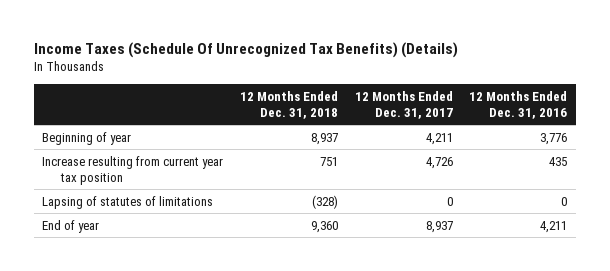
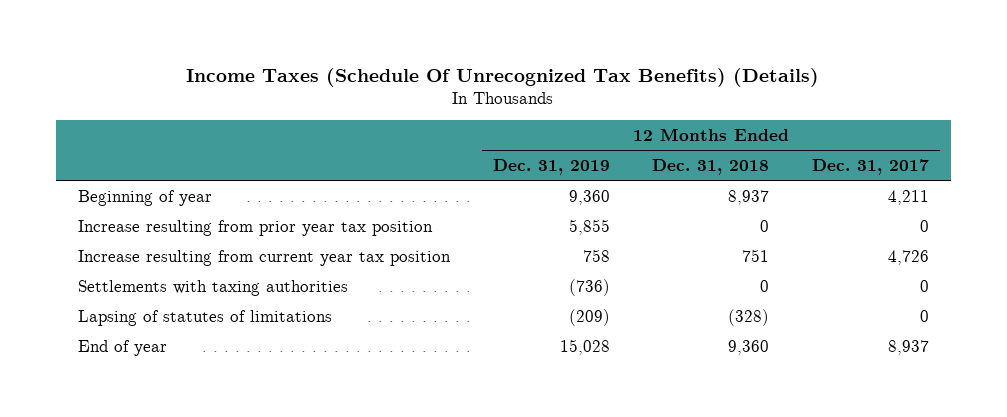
[469,90,568,119] 12 Months Ended Dec. 31, 2016 -> none
none -> [492,158,610,175] Dec. 31, 2019
none -> [77,219,433,236] Increase resulting from prior year tax position
none -> [77,279,348,296] Settlements with taxing authorities

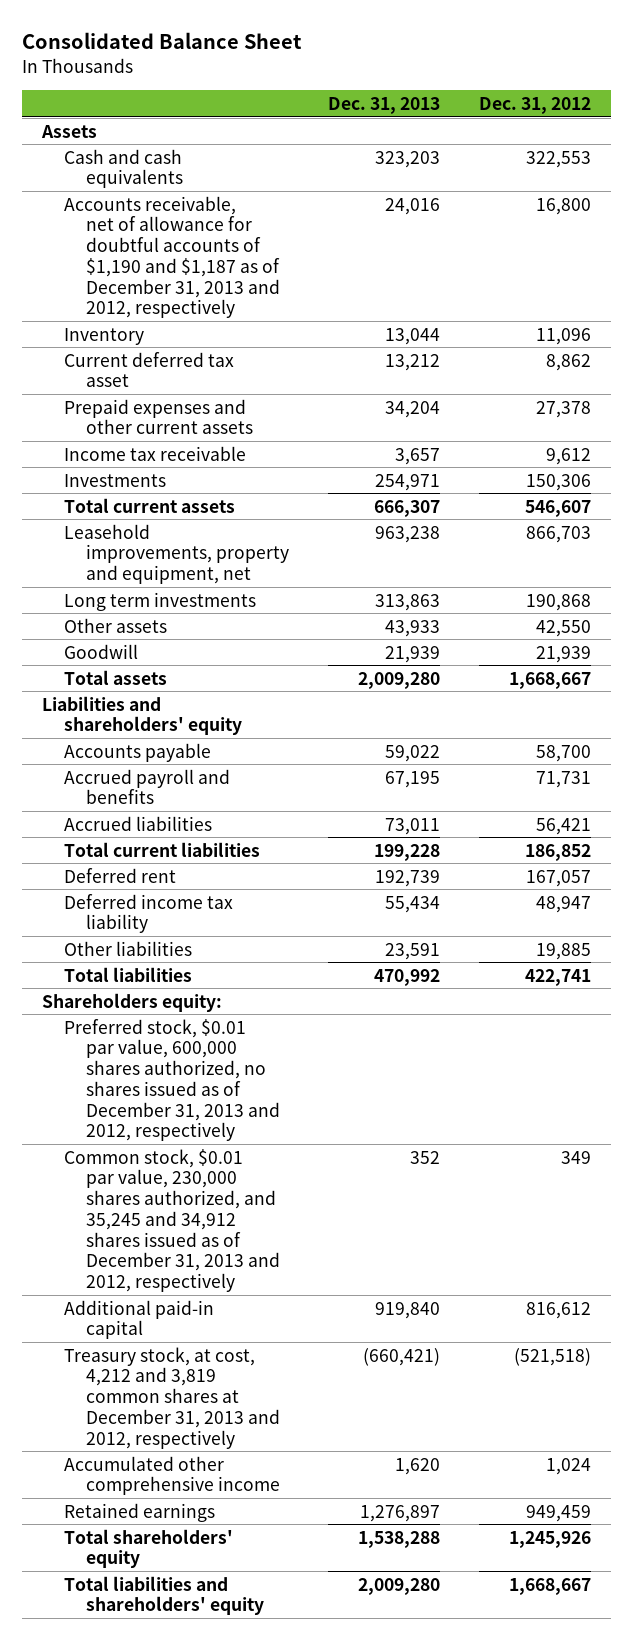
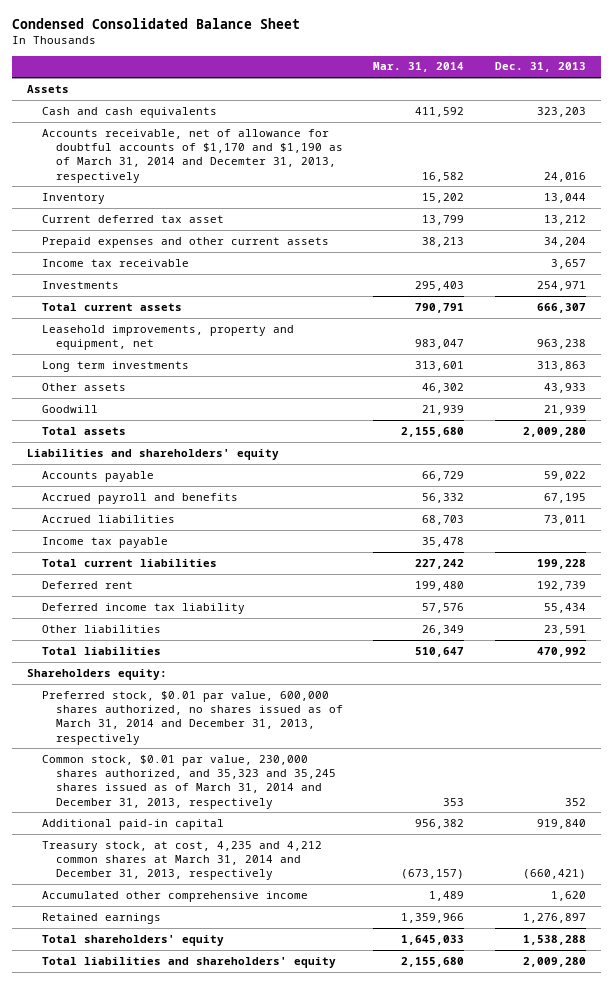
[22,32,303,50] Consolidated Balance Sheet -> [11,18,300,30] Condensed Consolidated Balance Sheet
[479,96,592,114] Dec. 31, 2012 -> none
none -> [373,62,465,73] Mar. 31, 2014
[64,195,281,319] Accounts receivable, net of allowance for doubtful accounts of $1,190 and $1,187 as of December 31, 2013 and 2012, respectively -> [41,128,344,183] Accounts receivable, net of allowance for doubtful accounts of $1,170 and $1,190 as of March 31, 2014 and Decemter 31, 2013, respectively
none -> [41,536,168,548] Income tax payable
[64,1018,281,1142] Preferred stock, $0.01 par value, 600,000 shares authorized, no shares issued as of December 31, 2013 and 2012, respectively -> [41,690,344,745] Preferred stock, $0.01 par value, 600,000 shares authorized, no shares issued as of March 31, 2014 and December 31, 2013, respectively
[64,1148,281,1293] Common stock, $0.01 par value, 230,000 shares authorized, and 35,245 and 34,912 shares issued as of December 31, 2013 and 2012, respectively -> [41,754,337,809] Common stock, $0.01 par value, 230,000 shares authorized, and 35,323 and 35,245 shares issued as of March 31, 2014 and December 31, 2013, respectively
[64,1346,281,1449] Treasury stock, at cost, 4,212 and 3,819 common shares at December 31, 2013 and 2012, respectively -> [41,840,322,881] Treasury stock, at cost, 4,235 and 4,212 common shares at March 31, 2014 and December 31, 2013, respectively

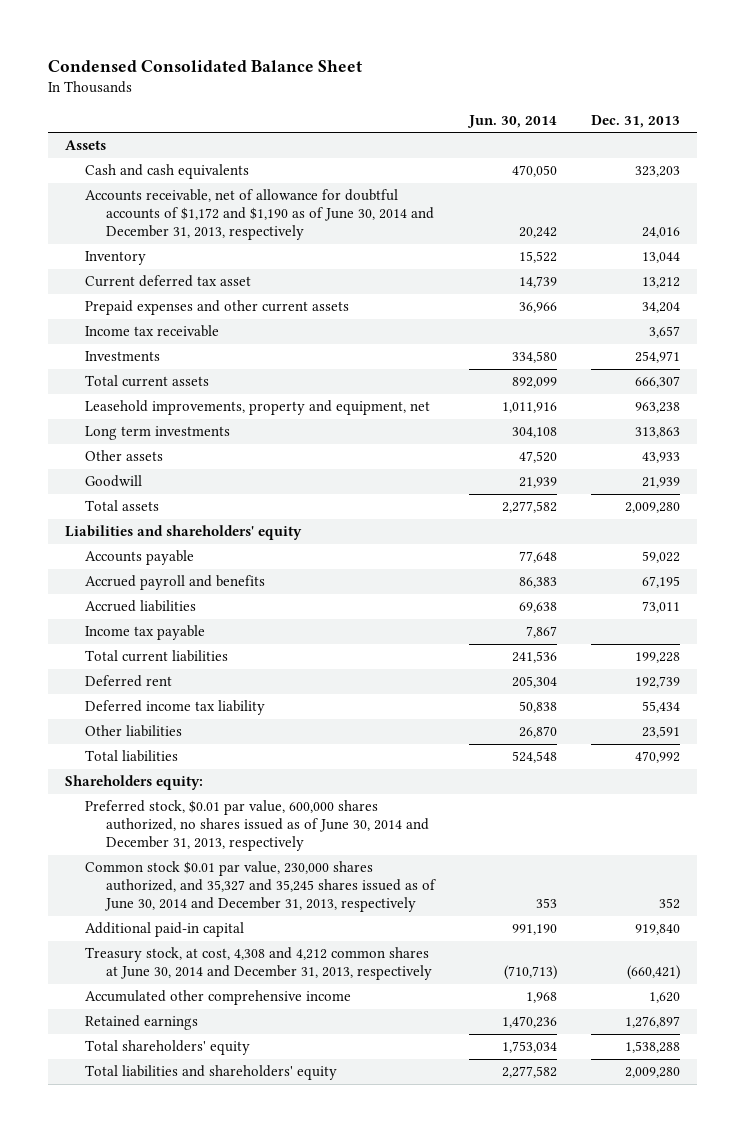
[373,62,465,73] Mar. 31, 2014 -> none
none -> [466,114,557,128] Jun. 30, 2014
[41,128,344,183] Accounts receivable, net of allowance for doubtful accounts of $1,170 and $1,190 as of March 31, 2014 and Decemter 31, 2013, respectively -> [85,189,434,241] Accounts receivable, net of allowance for doubtful accounts of $1,172 and $1,190 as of June 30, 2014 and December 31, 2013, respectively
[41,690,344,745] Preferred stock, $0.01 par value, 600,000 shares authorized, no shares issued as of March 31, 2014 and December 31, 2013, respectively -> [85,800,429,852] Preferred stock, $0.01 par value, 600,000 shares authorized, no shares issued as of June 30, 2014 and December 31, 2013, respectively
[41,754,337,809] Common stock, $0.01 par value, 230,000 shares authorized, and 35,323 and 35,245 shares issued as of March 31, 2014 and December 31, 2013, respectively -> [85,861,436,913] Common stock $0.01 par value, 230,000 shares authorized, and 35,327 and 35,245 shares issued as of June 30, 2014 and December 31, 2013, respectively
[41,840,322,881] Treasury stock, at cost, 4,235 and 4,212 common shares at March 31, 2014 and December 31, 2013, respectively -> [85,947,432,981] Treasury stock, at cost, 4,308 and 4,212 common shares at June 30, 2014 and December 31, 2013, respectively

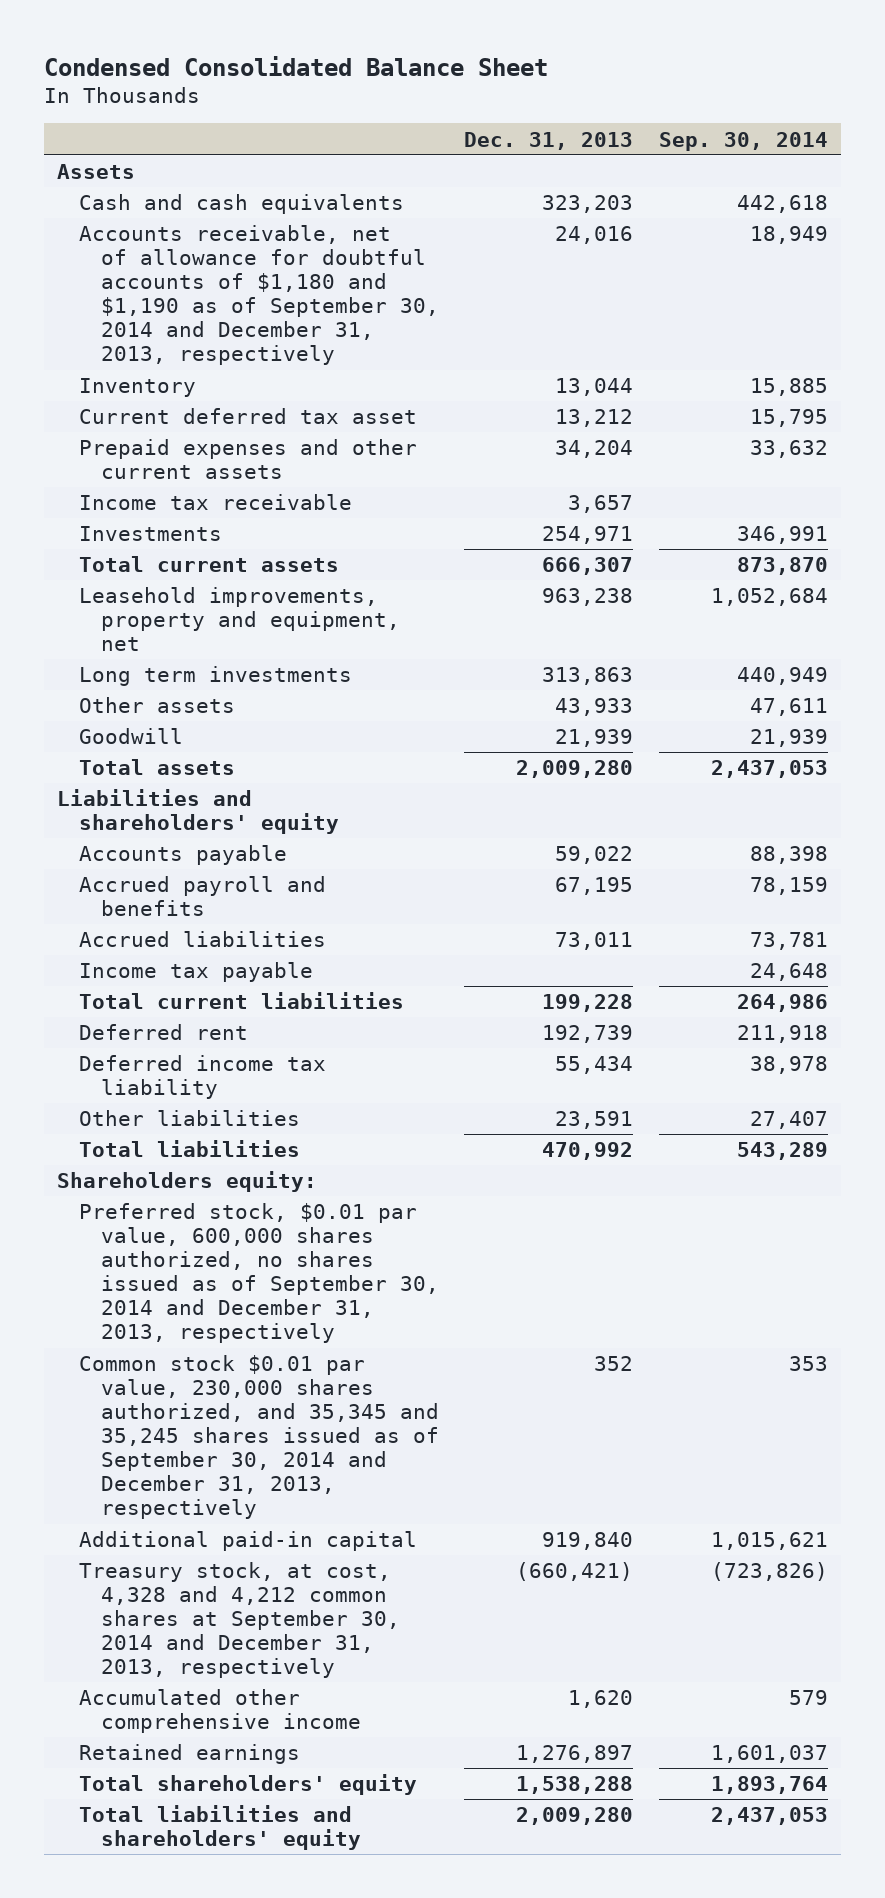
[466,114,557,128] Jun. 30, 2014 -> none
none -> [658,131,828,151] Sep. 30, 2014
[85,189,434,241] Accounts receivable, net of allowance for doubtful accounts of $1,172 and $1,190 as of June 30, 2014 and December 31, 2013, respectively -> [78,225,439,366] Accounts receivable, net of allowance for doubtful accounts of $1,180 and $1,190 as of September 30, 2014 and December 31, 2013, respectively
[85,800,429,852] Preferred stock, $0.01 par value, 600,000 shares authorized, no shares issued as of June 30, 2014 and December 31, 2013, respectively -> [78,1203,439,1344] Preferred stock, $0.01 par value, 600,000 shares authorized, no shares issued as of September 30, 2014 and December 31, 2013, respectively
[85,861,436,913] Common stock $0.01 par value, 230,000 shares authorized, and 35,327 and 35,245 shares issued as of June 30, 2014 and December 31, 2013, respectively -> [78,1355,439,1520] Common stock $0.01 par value, 230,000 shares authorized, and 35,345 and 35,245 shares issued as of September 30, 2014 and December 31, 2013, respectively
[85,947,432,981] Treasury stock, at cost, 4,308 and 4,212 common shares at June 30, 2014 and December 31, 2013, respectively -> [78,1562,400,1679] Treasury stock, at cost, 4,328 and 4,212 common shares at September 30, 2014 and December 31, 2013, respectively

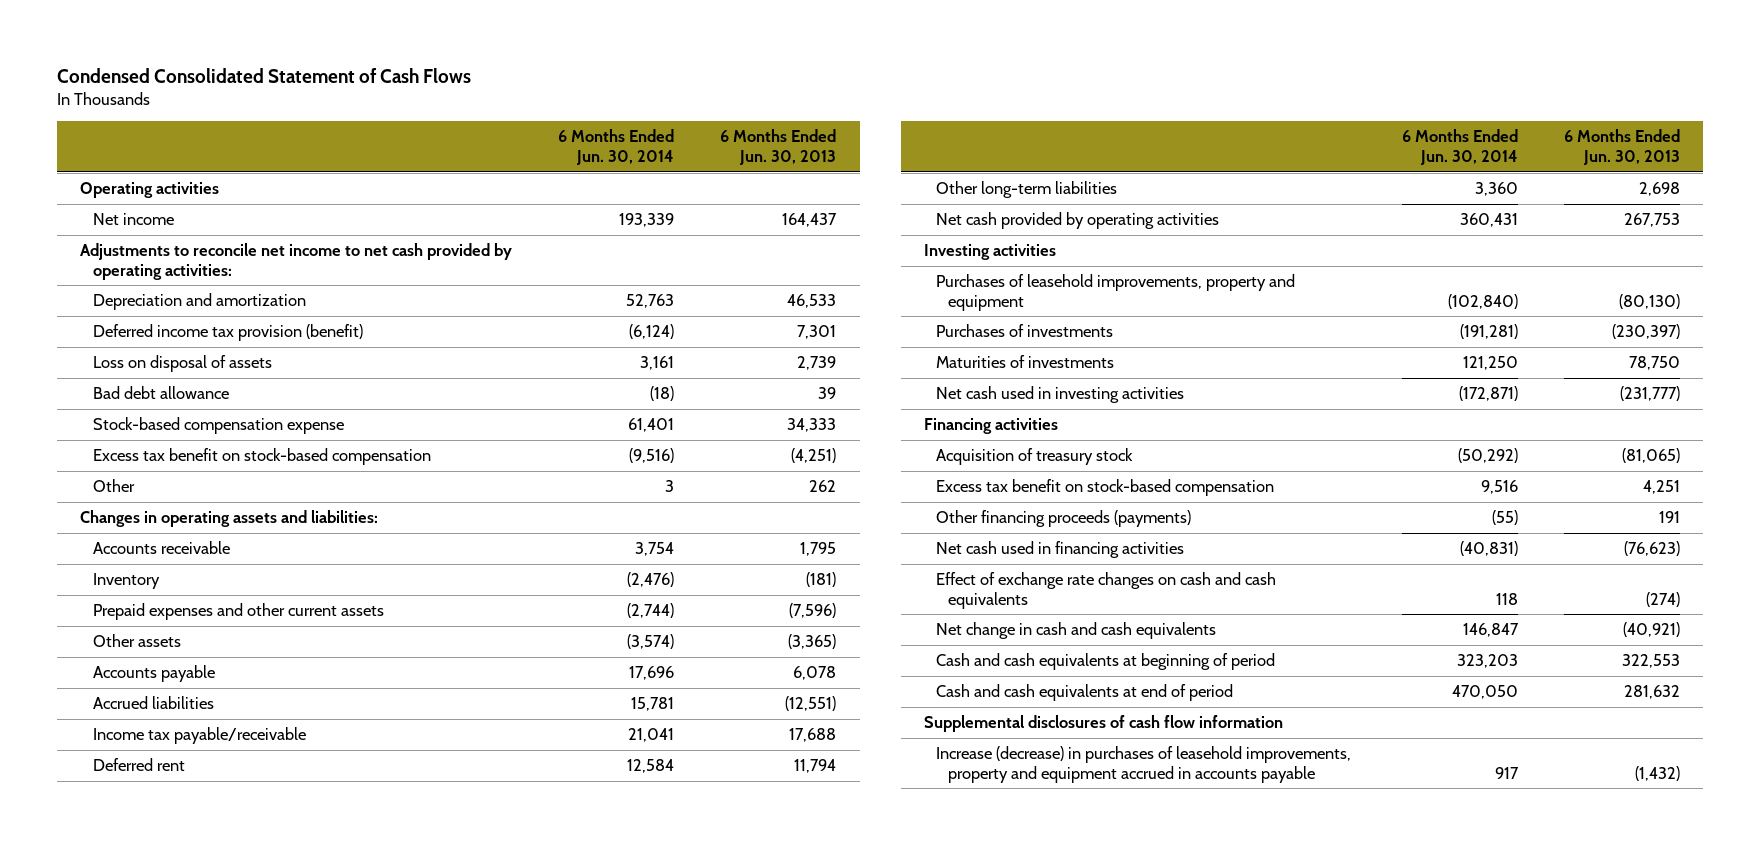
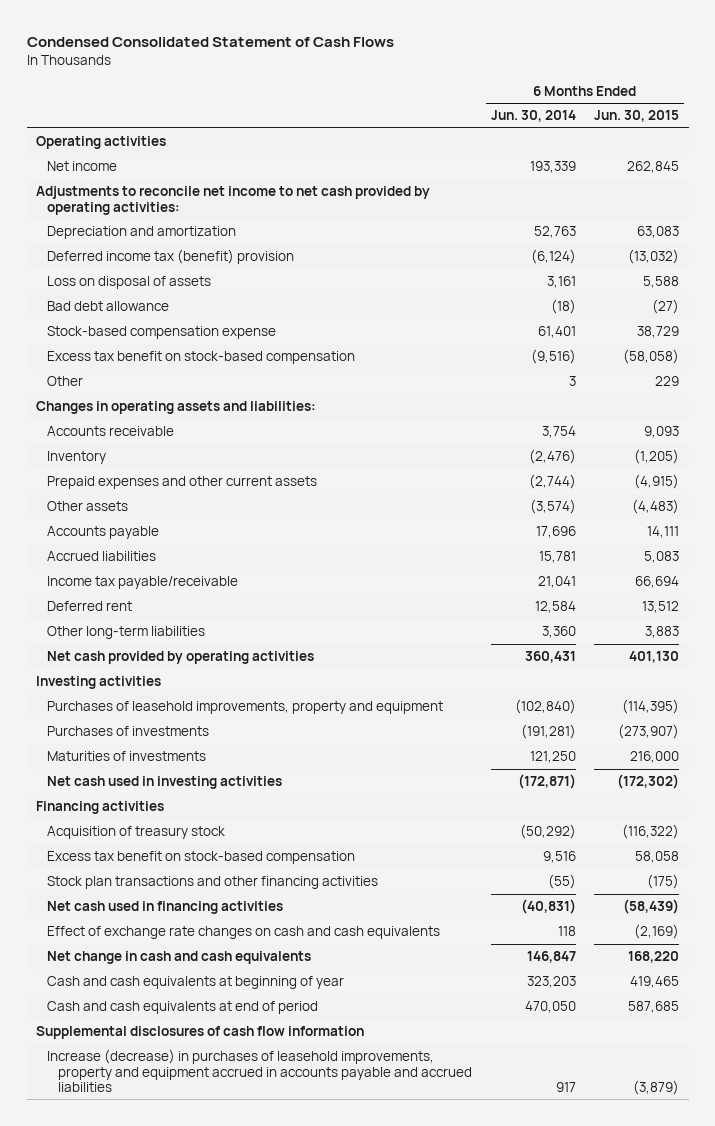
[720,129,837,166] 6 Months Ended Jun. 30, 2013 -> none
none -> [594,110,680,123] Jun. 30, 2015
[92,324,363,342] Deferred income tax provision (benefit) -> [47,249,295,265] Deferred income tax (benefit) provision
[935,510,1191,528] Other financing proceeds (payments) -> [47,876,379,890] Stock plan transactions and other financing activities
[935,653,1275,671] Cash and cash equivalents at beginning of period -> [47,976,345,990] Cash and cash equivalents at beginning of year
[935,746,1351,783] Increase (decrease) in purchases of leasehold improvements, property and equipment accrued in accounts payable -> [47,1049,473,1092] Increase (decrease) in purchases of leasehold improvements, property and equipment accrued in accounts payable and accrued liabilities

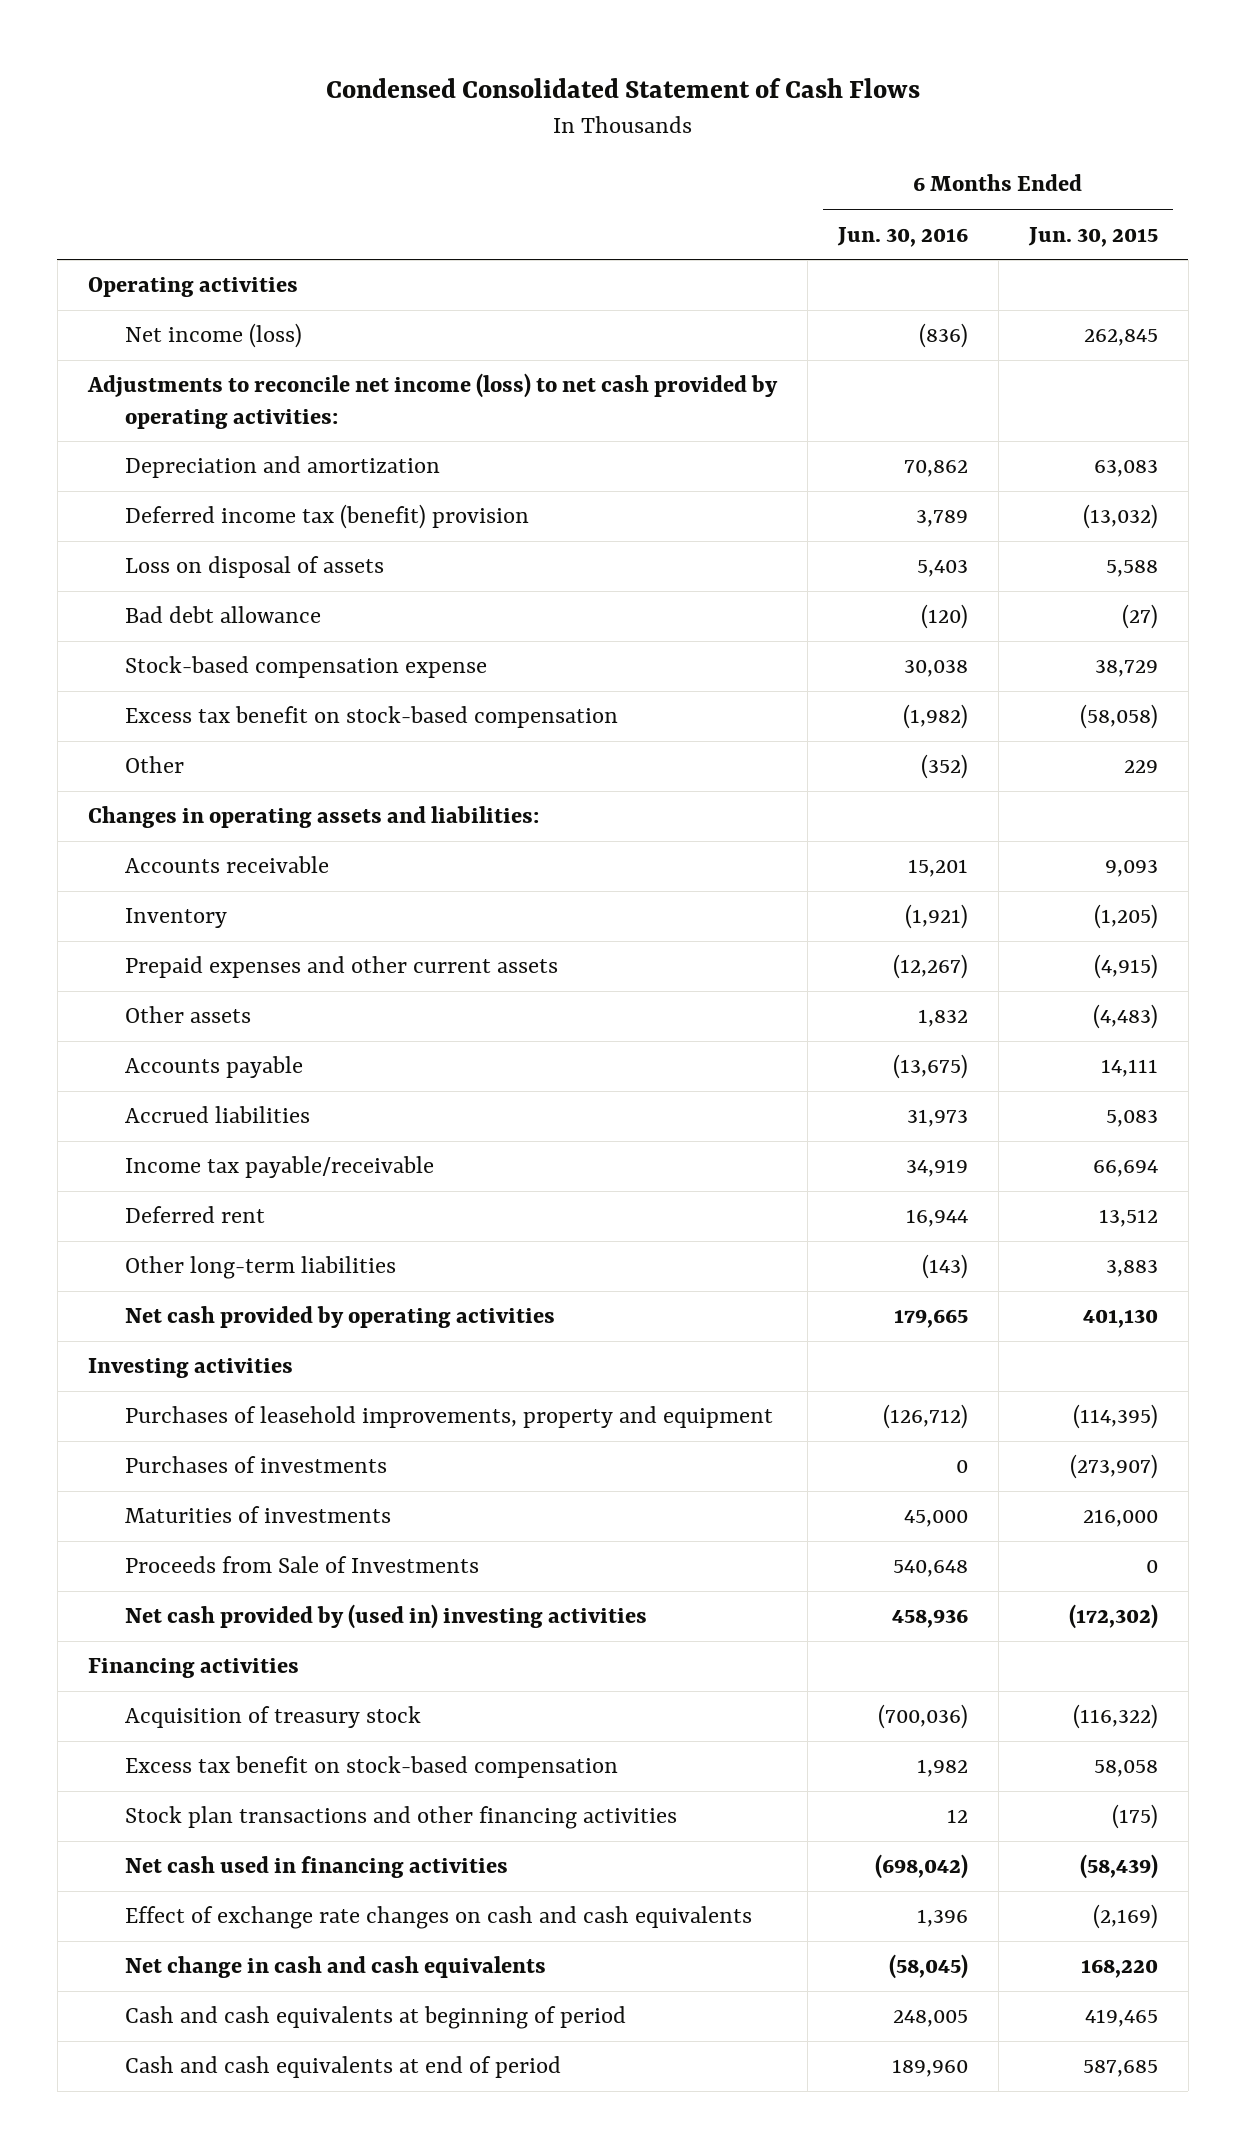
[490,110,576,123] Jun. 30, 2014 -> none
none -> [836,226,968,247] Jun. 30, 2016
[47,161,118,172] Net income -> [125,323,303,349] Net income (loss)
[35,186,430,215] Adjustments to reconcile net income to net cash provided by operating activities: -> [86,373,778,429] Adjustments to reconcile net income (loss) to net cash provided by operating activities:
none -> [125,1556,480,1574] Proceeds from Sale of Investments
[47,776,283,790] Net cash used in investing activities -> [125,1604,648,1630] Net cash provided by (used in) investing activities
[47,976,345,990] Cash and cash equivalents at beginning of year -> [125,2006,627,2030] Cash and cash equivalents at beginning of period
[35,1026,364,1040] Supplemental disclosures of cash flow information -> none
[47,1049,473,1092] Increase (decrease) in purchases of leasehold improvements, property and equipment accrued in accounts payable and accrued liabilities -> none

